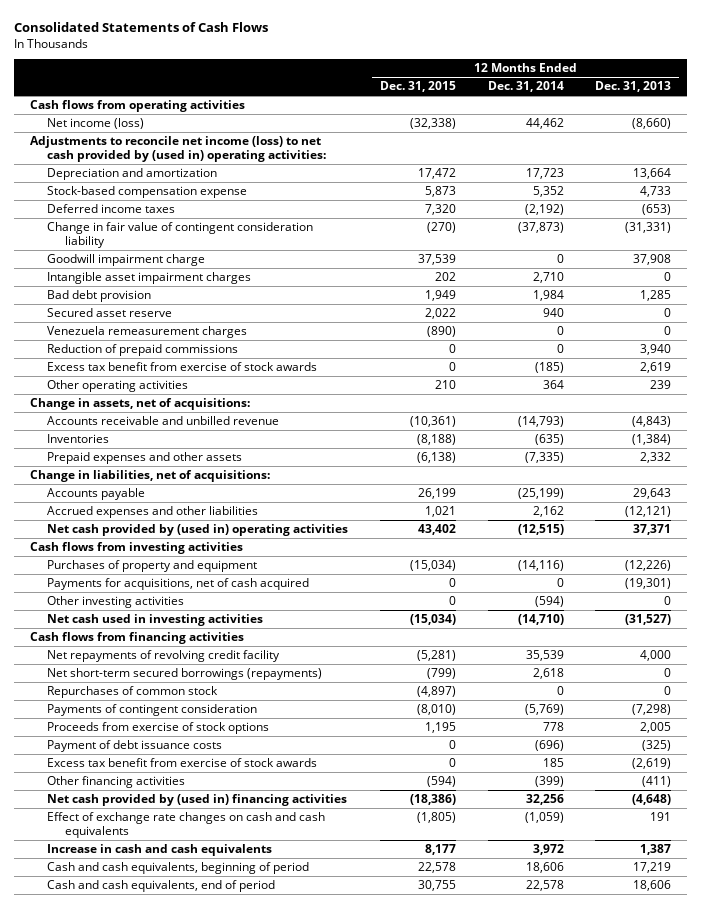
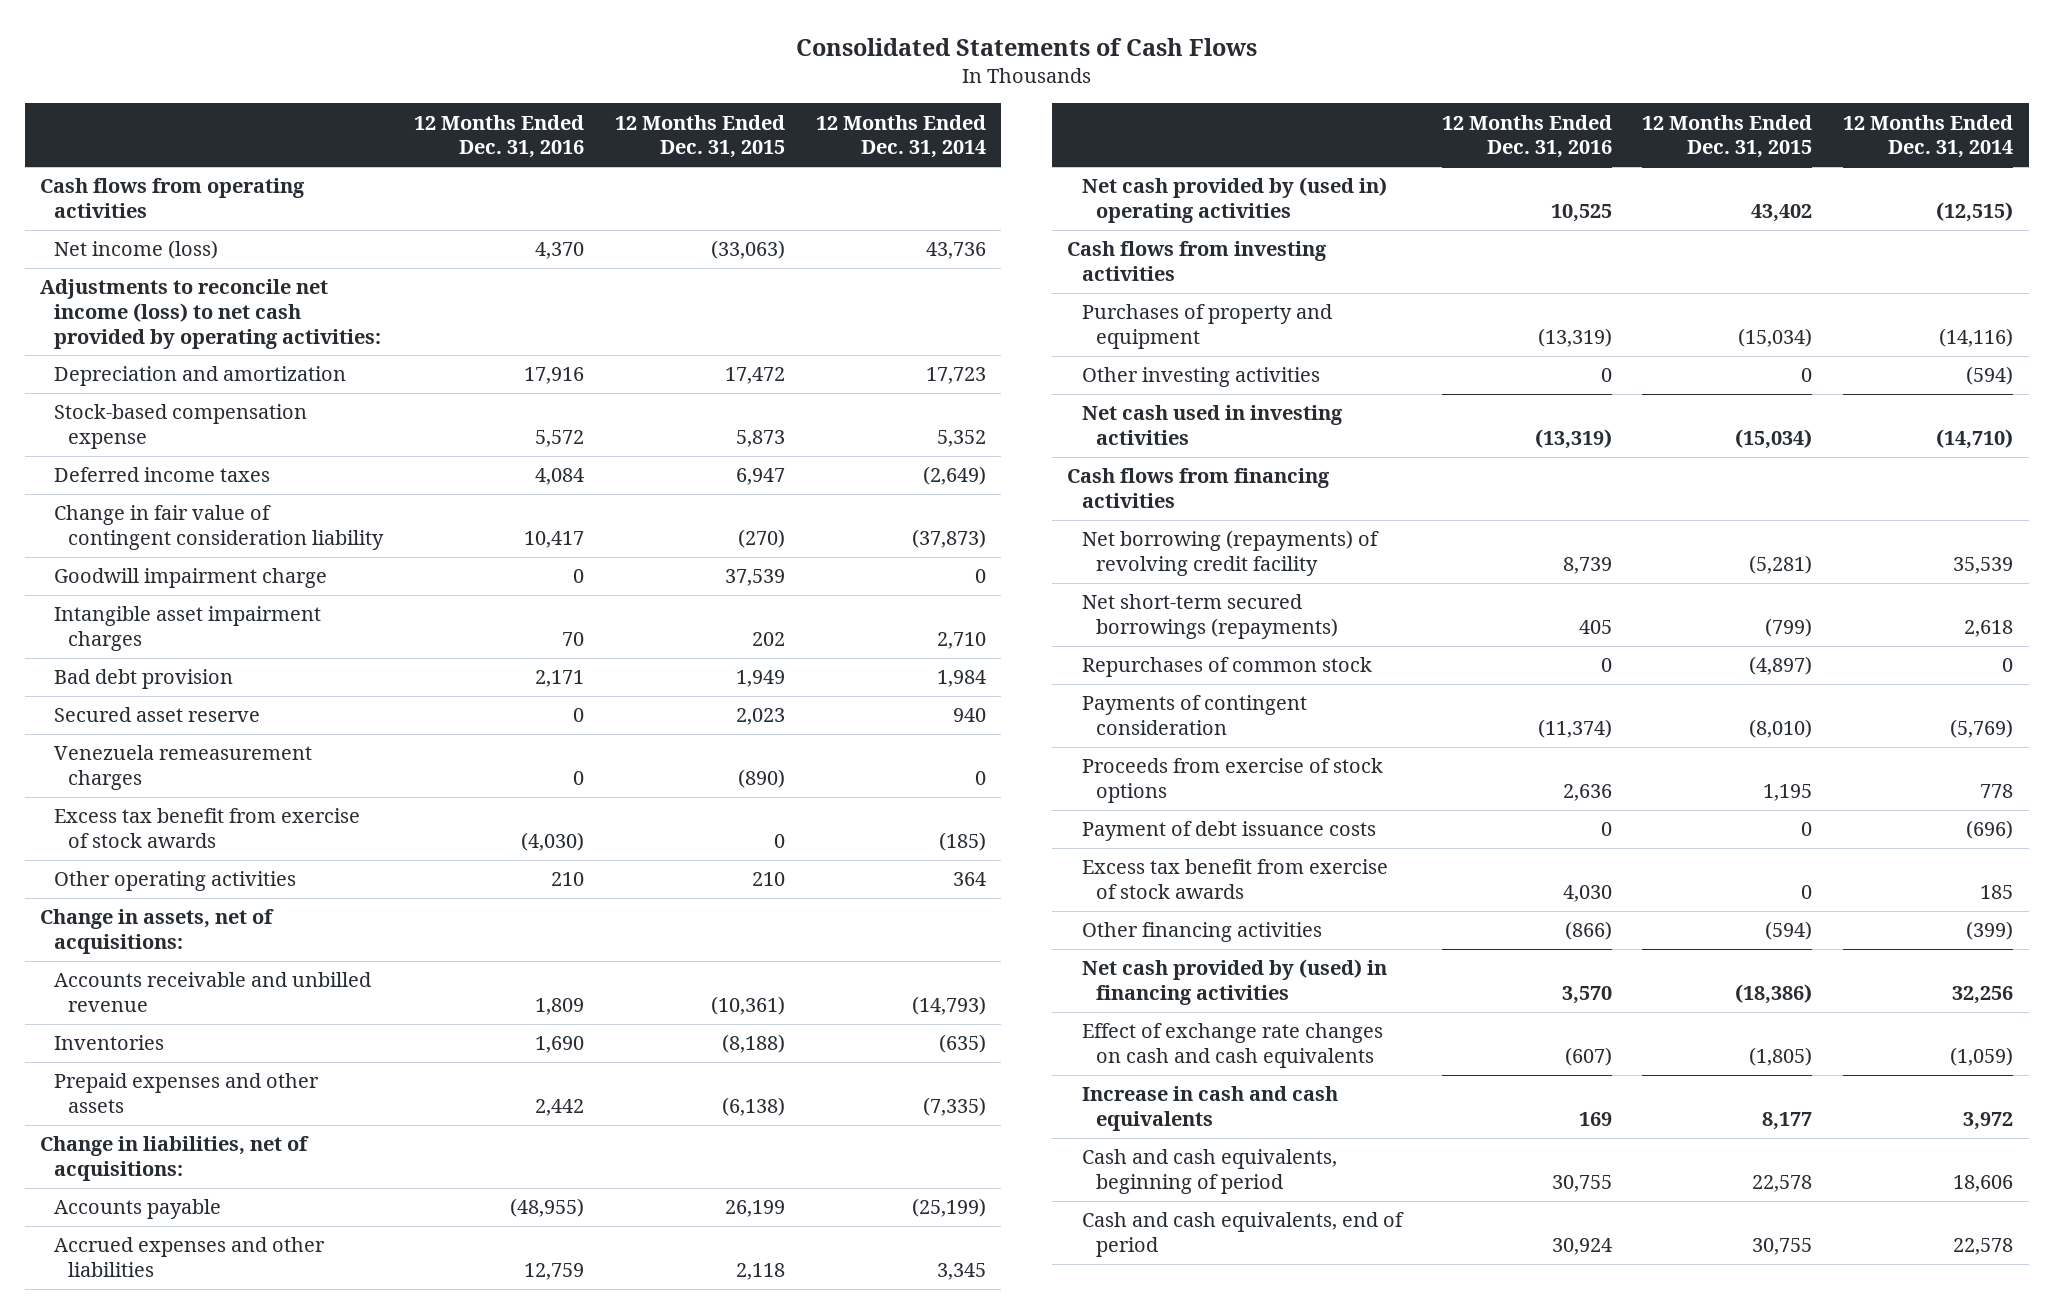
[595,81,672,93] Dec. 31, 2013 -> none
none -> [414,114,585,159] 12 Months Ended Dec. 31, 2016
[409,118,456,130] (32,338) -> [711,240,786,260] (33,063)
[525,118,564,130] 44,462 -> [925,242,986,260] 43,736
[30,136,327,163] Adjustments to reconcile net income (loss) to net cash provided by (used in) operating activities: -> [39,279,382,349] Adjustments to reconcile net income (loss) to net cash provided by operating activities:
[424,204,456,216] 7,320 -> [736,468,786,486] 6,947
[524,204,564,216] (2,192) -> [922,466,986,486] (2,649)
[424,308,456,320] 2,022 -> [736,708,786,726] 2,023
[47,344,239,357] Reduction of prepaid commissions -> none
[424,506,456,518] 1,021 -> [736,1263,786,1281] 2,118
[532,506,564,518] 2,162 -> [936,1263,986,1281] 3,345
[47,578,310,591] Payments for acquisitions, net of cash acquired -> none
[47,650,281,663] Net repayments of revolving credit facility -> [1081,530,1379,577] Net borrowing (repayments) of revolving credit facility
[47,794,348,807] Net cash provided by (used in) financing activities -> [1081,959,1387,1006] Net cash provided by (used) in financing activities

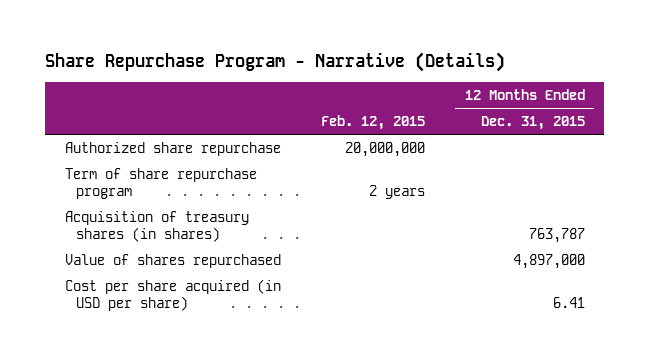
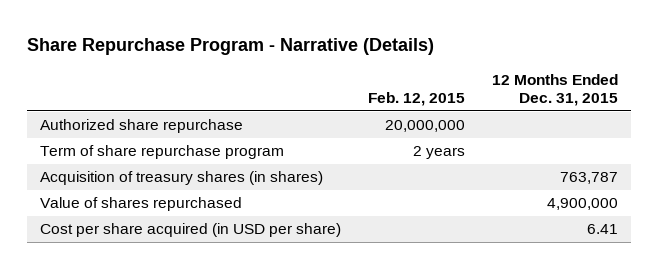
[512,254,585,270] 4,897,000 -> [547,198,619,211] 4,900,000

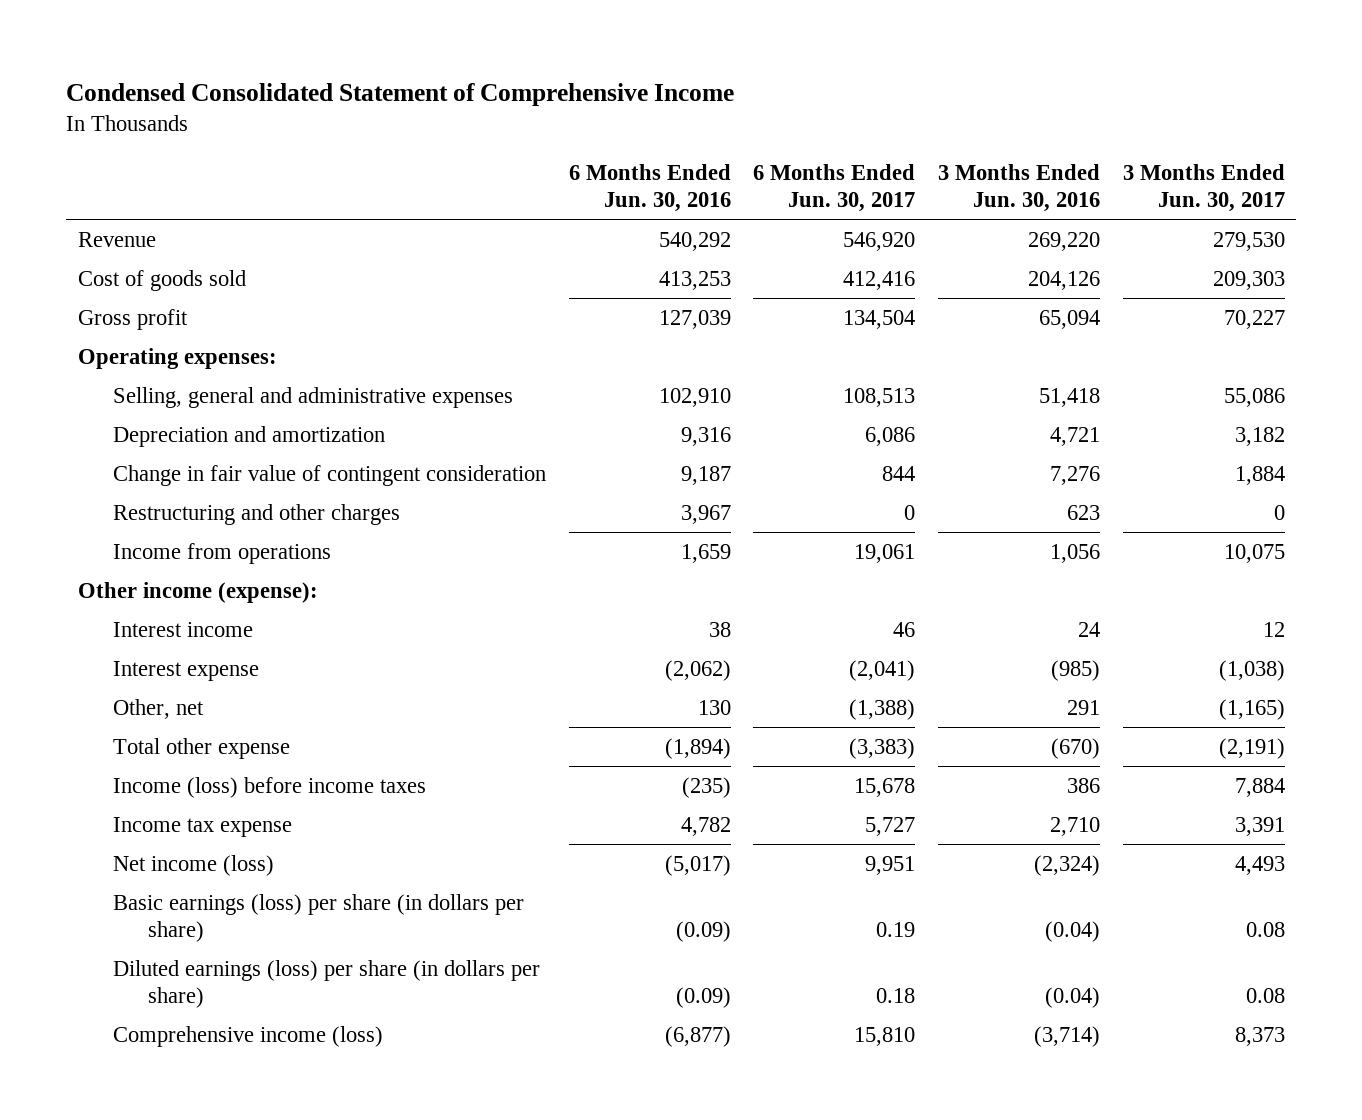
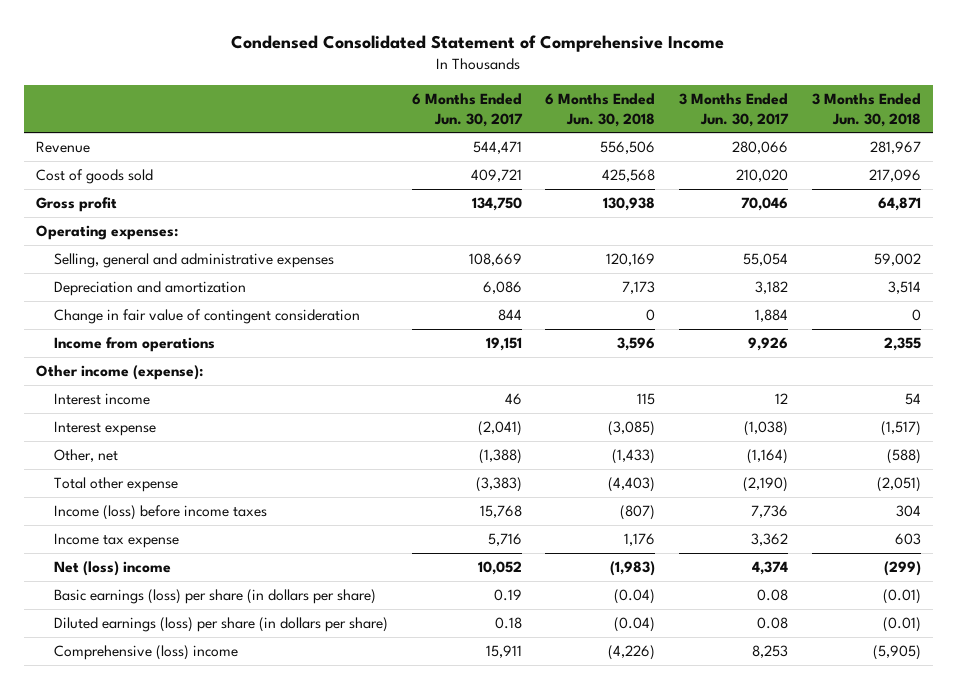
[568,164,731,213] 6 Months Ended Jun. 30, 2016 -> none
[937,164,1100,213] 3 Months Ended Jun. 30, 2016 -> none
none -> [545,93,656,127] 6 Months Ended Jun. 30, 2018
none -> [811,93,921,127] 3 Months Ended Jun. 30, 2018
[843,231,916,251] 546,920 -> [472,141,522,155] 544,471
[1212,231,1285,251] 279,530 -> [732,141,789,155] 280,066
[843,270,916,290] 412,416 -> [470,169,522,183] 409,721
[1212,270,1285,290] 209,303 -> [736,169,789,183] 210,020
[843,309,916,329] 134,504 -> [471,197,522,212] 134,750
[1223,309,1285,329] 70,227 -> [741,197,789,212] 70,046
[843,387,916,407] 108,513 -> [468,253,522,267] 108,669
[1223,387,1285,407] 55,086 -> [743,253,789,267] 55,054
[112,503,400,525] Restructuring and other charges -> none
[854,543,916,563] 19,061 -> [485,337,522,352] 19,151
[1223,543,1285,563] 10,075 -> [748,337,789,352] 9,926
[1218,698,1285,720] (1,165) -> [747,449,789,465] (1,164)
[1218,737,1285,759] (2,191) -> [743,477,789,493] (2,190)
[854,777,916,797] 15,678 -> [479,505,522,519] 15,768
[1234,777,1285,797] 7,884 -> [751,505,789,519] 7,736
[865,816,916,836] 5,727 -> [487,533,522,547] 5,716
[1234,816,1285,836] 3,391 -> [751,533,789,547] 3,362
[112,854,274,876] Net income (loss) -> [53,561,171,577] Net (loss) income
[865,855,916,875] 9,951 -> [477,561,522,576] 10,052
[1234,855,1285,875] 4,493 -> [752,561,789,576] 4,374
[112,1025,383,1047] Comprehensive income (loss) -> [53,645,238,661] Comprehensive (loss) income
[854,1026,916,1046] 15,810 -> [485,645,522,659] 15,911
[1234,1026,1285,1046] 8,373 -> [752,645,789,659] 8,253

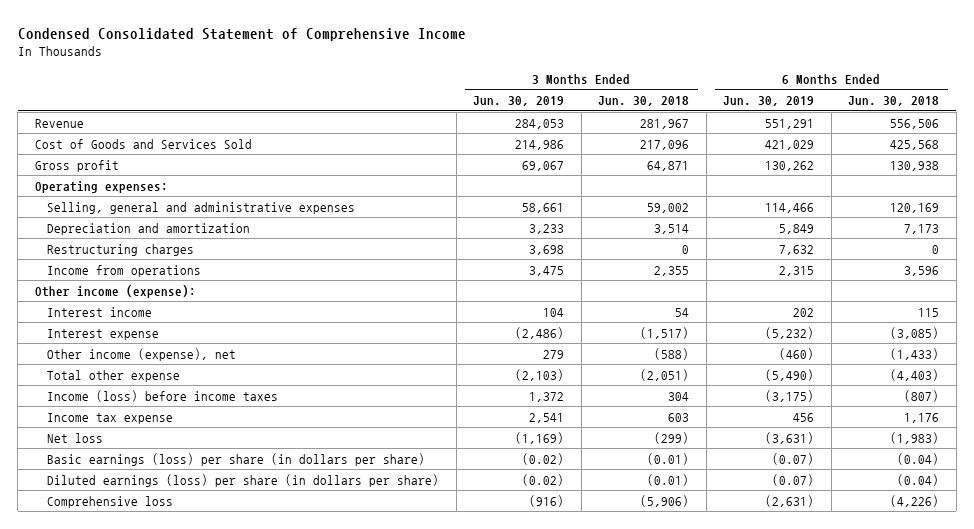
[411,93,523,127] 6 Months Ended Jun. 30, 2017 -> none
[679,93,790,127] 3 Months Ended Jun. 30, 2017 -> none
none -> [473,96,565,107] Jun. 30, 2019
none -> [723,96,815,107] Jun. 30, 2019
[35,169,153,185] Cost of goods sold -> [34,138,252,149] Cost of Goods and Services Sold
[53,309,360,325] Change in fair value of contingent consideration -> none
none -> [47,243,195,256] Restructuring charges
[53,449,118,463] Other, net -> [47,347,237,361] Other income (expense), net
[53,561,171,577] Net (loss) income -> [47,432,104,443] Net loss
[53,645,238,661] Comprehensive (loss) income -> [47,495,174,508] Comprehensive loss
[872,645,921,661] (5,905) -> [640,494,690,507] (5,906)

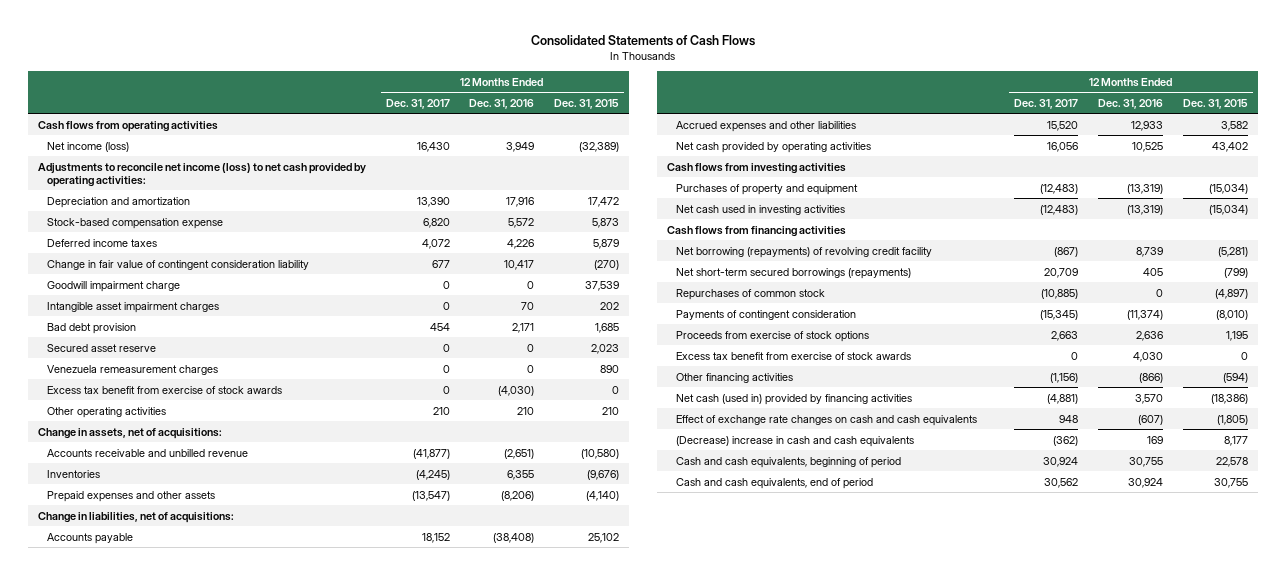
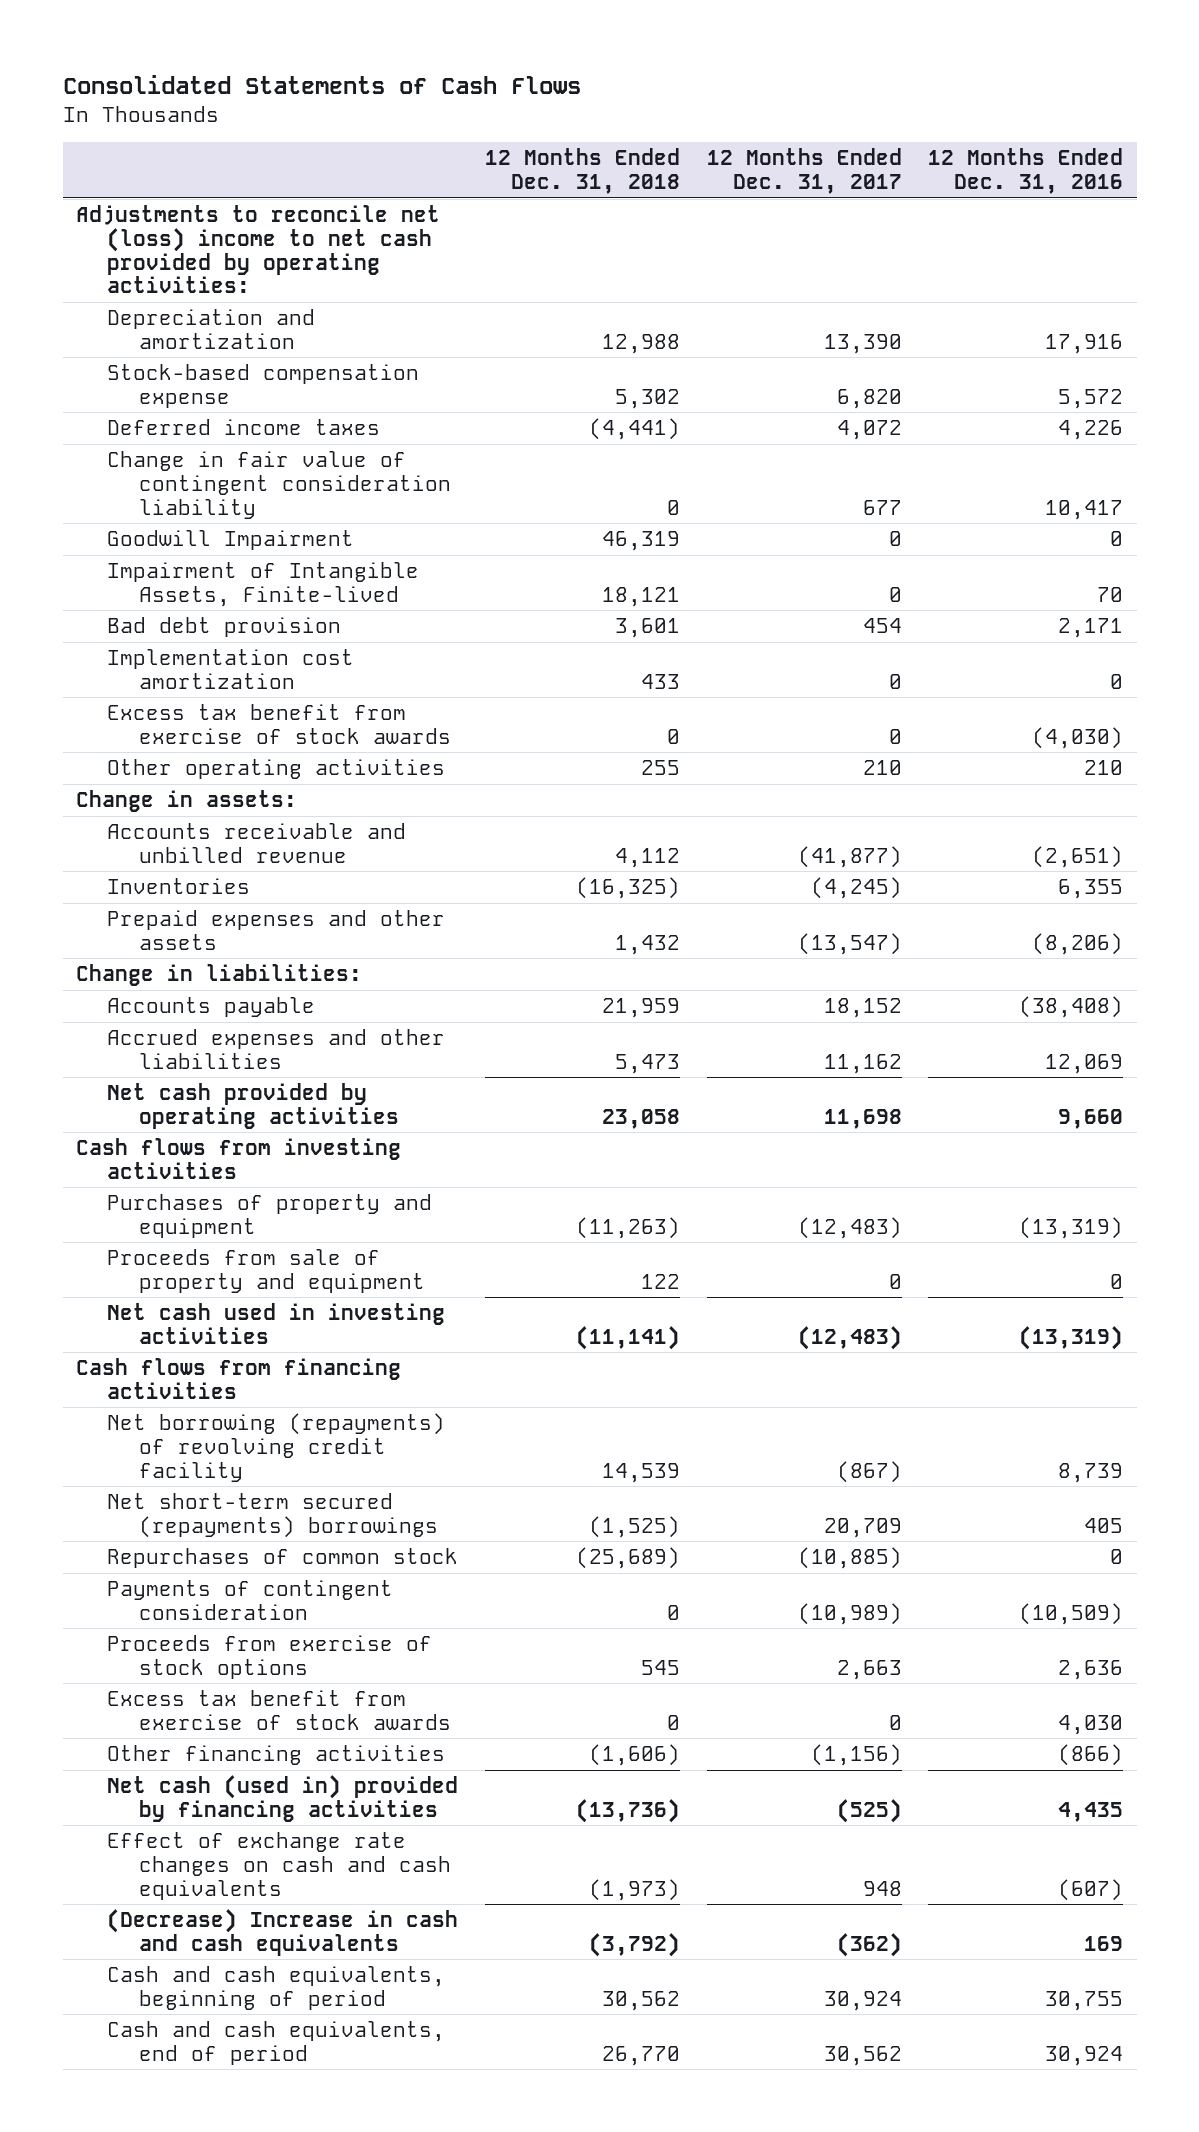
[554,98,620,109] Dec. 31, 2015 -> none
none -> [485,148,681,195] 12 Months Ended Dec. 31, 2018
[37,120,218,132] Cash flows from operating activities -> none
[47,141,130,152] Net income (loss) -> none
[37,162,366,187] Adjustments to reconcile net income (loss) to net cash provided by operating activities: -> [75,204,440,294] Adjustments to reconcile net (loss) income to net cash provided by operating activities:
[47,301,220,313] Intangible asset impairment charges -> none
[47,280,181,292] Goodwill impairment charge -> [107,529,355,550] Goodwill Impairment
none -> [107,561,420,607] Impairment of Intangible Assets, Finite-lived
[47,364,219,375] Venezuela remeasurement charges -> none
[47,343,157,352] Secured asset reserve -> [107,648,355,689] Implementation cost amortization
[37,427,222,439] Change in assets, net of acquisitions: -> [75,789,297,812] Change in assets:
[37,511,234,523] Change in liabilities, net of acquisitions: -> [75,963,362,986] Change in liabilities:
[1047,120,1079,131] 15,520 -> [823,1053,902,1074] 11,162
[1131,120,1164,131] 12,933 -> [1045,1053,1124,1074] 12,069
[1047,141,1079,152] 16,056 -> [823,1108,902,1129] 11,698
[1132,141,1164,152] 10,525 -> [1058,1108,1124,1129] 9,660
none -> [107,1248,425,1293] Proceeds from sale of property and equipment
[675,267,911,279] Net short-term secured borrowings (repayments) -> [107,1492,438,1538] Net short-term secured (repayments) borrowings
[1040,309,1079,320] (15,345) -> [797,1602,902,1625] (10,989)
[1127,309,1164,320] (11,374) -> [1019,1602,1124,1625] (10,509)
[1047,393,1079,404] (4,881) -> [836,1798,902,1823] (525)
[1135,393,1164,404] 3,570 -> [1058,1801,1124,1822] 4,435
[675,435,914,447] (Decrease) increase in cash and cash equivalents -> [107,1908,459,1956] (Decrease) Increase in cash and cash equivalents

